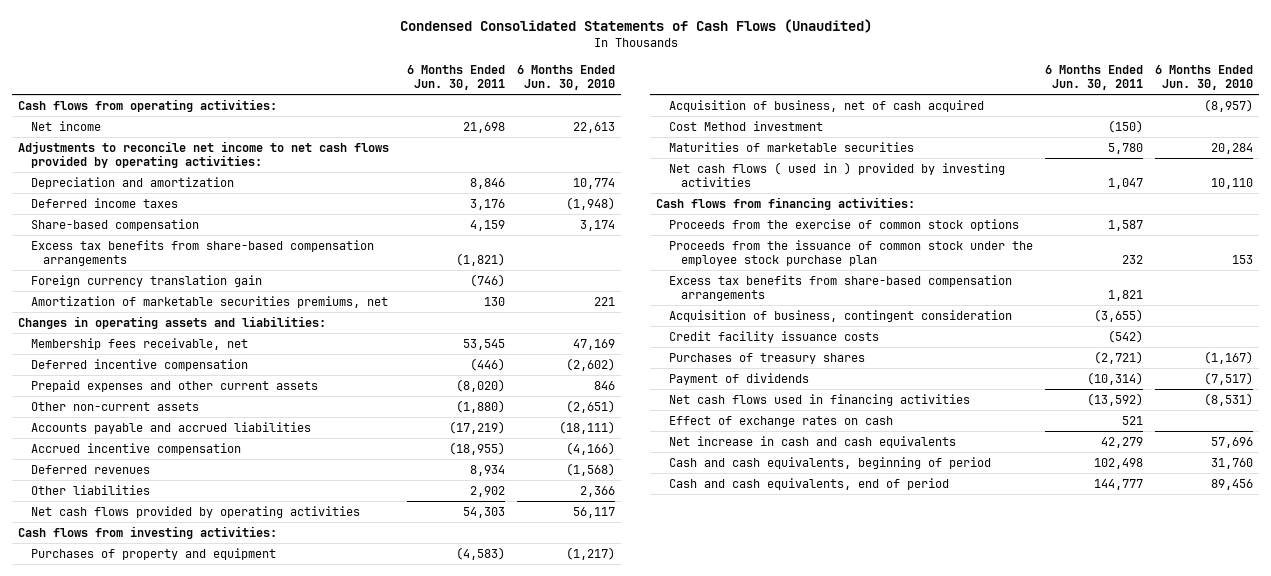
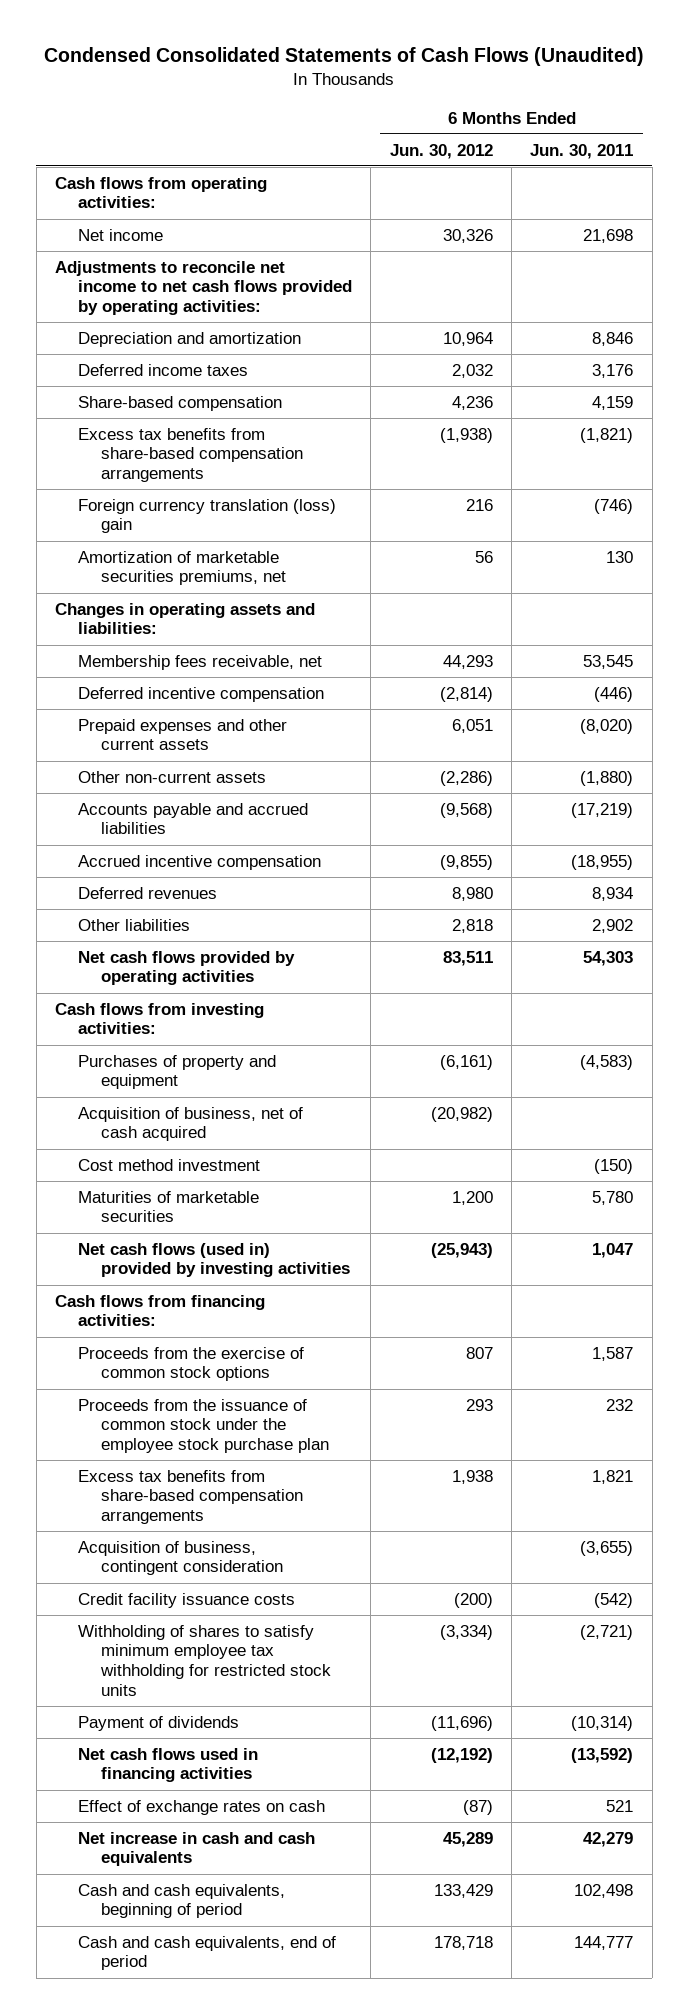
[516,64,615,90] 6 Months Ended Jun. 30, 2010 -> none
none -> [389,143,493,159] Jun. 30, 2012
[30,274,262,287] Foreign currency translation gain -> [77,498,336,534] Foreign currency translation (loss) gain
[668,120,823,131] Cost Method investment -> [77,1158,260,1171] Cost method investment
[668,161,1005,188] Net cash flows ( used in ) provided by investing activities -> [77,1242,350,1278] Net cash flows (used in) provided by investing activities
[668,352,865,364] Purchases of treasury shares -> [77,1624,331,1696] Withholding of shares to satisfy minimum employee tax withholding for restricted stock units

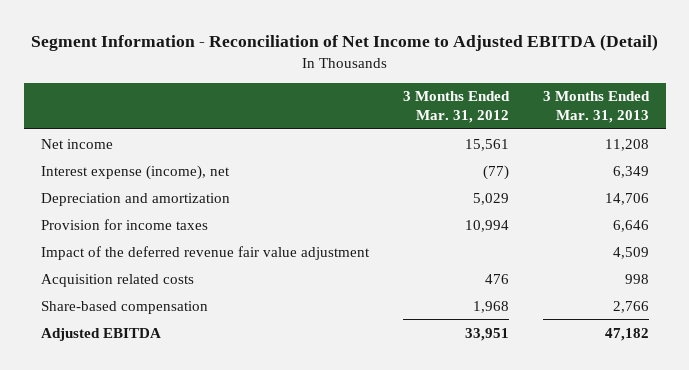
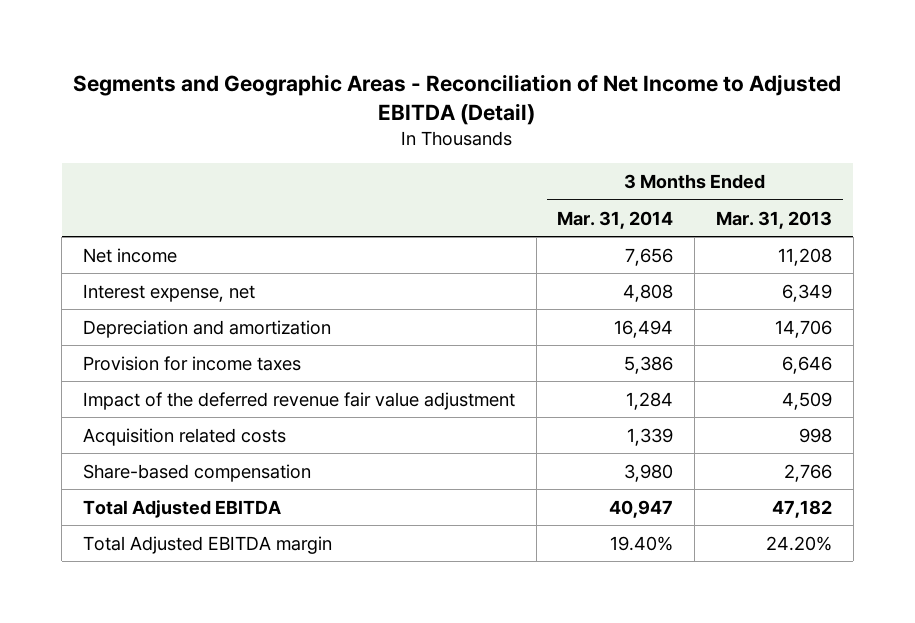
[30,34,658,52] Segment Information - Reconciliation of Net Income to Adjusted EBITDA (Detail) -> [73,73,842,125] Segments and Geographic Areas - Reconciliation of Net Income to Adjusted EBITDA (Detail)
[402,91,510,124] 3 Months Ended Mar. 31, 2012 -> none
none -> [557,210,674,229] Mar. 31, 2014
[40,164,230,180] Interest expense (income), net -> [82,283,255,302] Interest expense, net
[40,327,161,341] Adjusted EBITDA -> [82,499,281,518] Total Adjusted EBITDA
none -> [82,535,332,554] Total Adjusted EBITDA margin

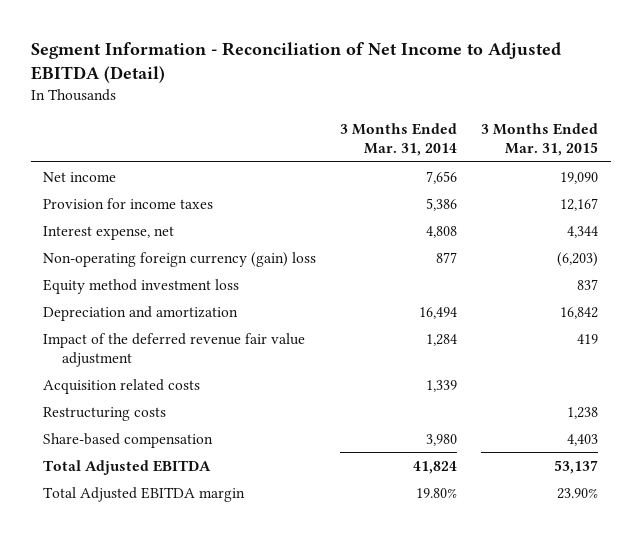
[73,73,842,125] Segments and Geographic Areas - Reconciliation of Net Income to Adjusted EBITDA (Detail) -> [31,42,562,84] Segment Information - Reconciliation of Net Income to Adjusted EBITDA (Detail)
[715,210,832,229] Mar. 31, 2013 -> none
none -> [481,123,599,157] 3 Months Ended Mar. 31, 2015
[82,355,301,371] Provision for income taxes -> [43,197,214,209] Provision for income taxes
none -> [43,251,317,267] Non-operating foreign currency (gain) loss
none -> [43,278,240,294] Equity method investment loss
none -> [43,406,167,421] Restructuring costs
[609,499,674,518] 40,947 -> [413,460,458,474] 41,824
[610,535,674,551] 19.40% -> [416,487,458,498] 19.80%

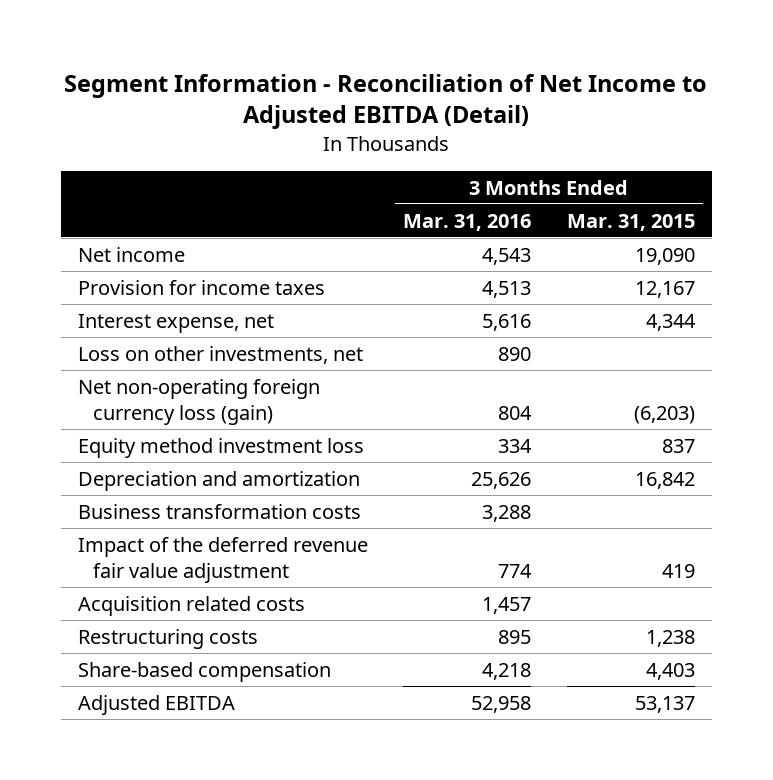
[340,123,458,157] 3 Months Ended Mar. 31, 2014 -> none
none -> [403,213,532,231] Mar. 31, 2016
none -> [78,345,364,364] Loss on other investments, net
[43,251,317,267] Non-operating foreign currency (gain) loss -> [78,378,321,425] Net non-operating foreign currency loss (gain)
none -> [78,503,362,519] Business transformation costs
[43,486,246,502] Total Adjusted EBITDA margin -> none
[43,459,212,475] Total Adjusted EBITDA -> [78,694,236,715] Adjusted EBITDA

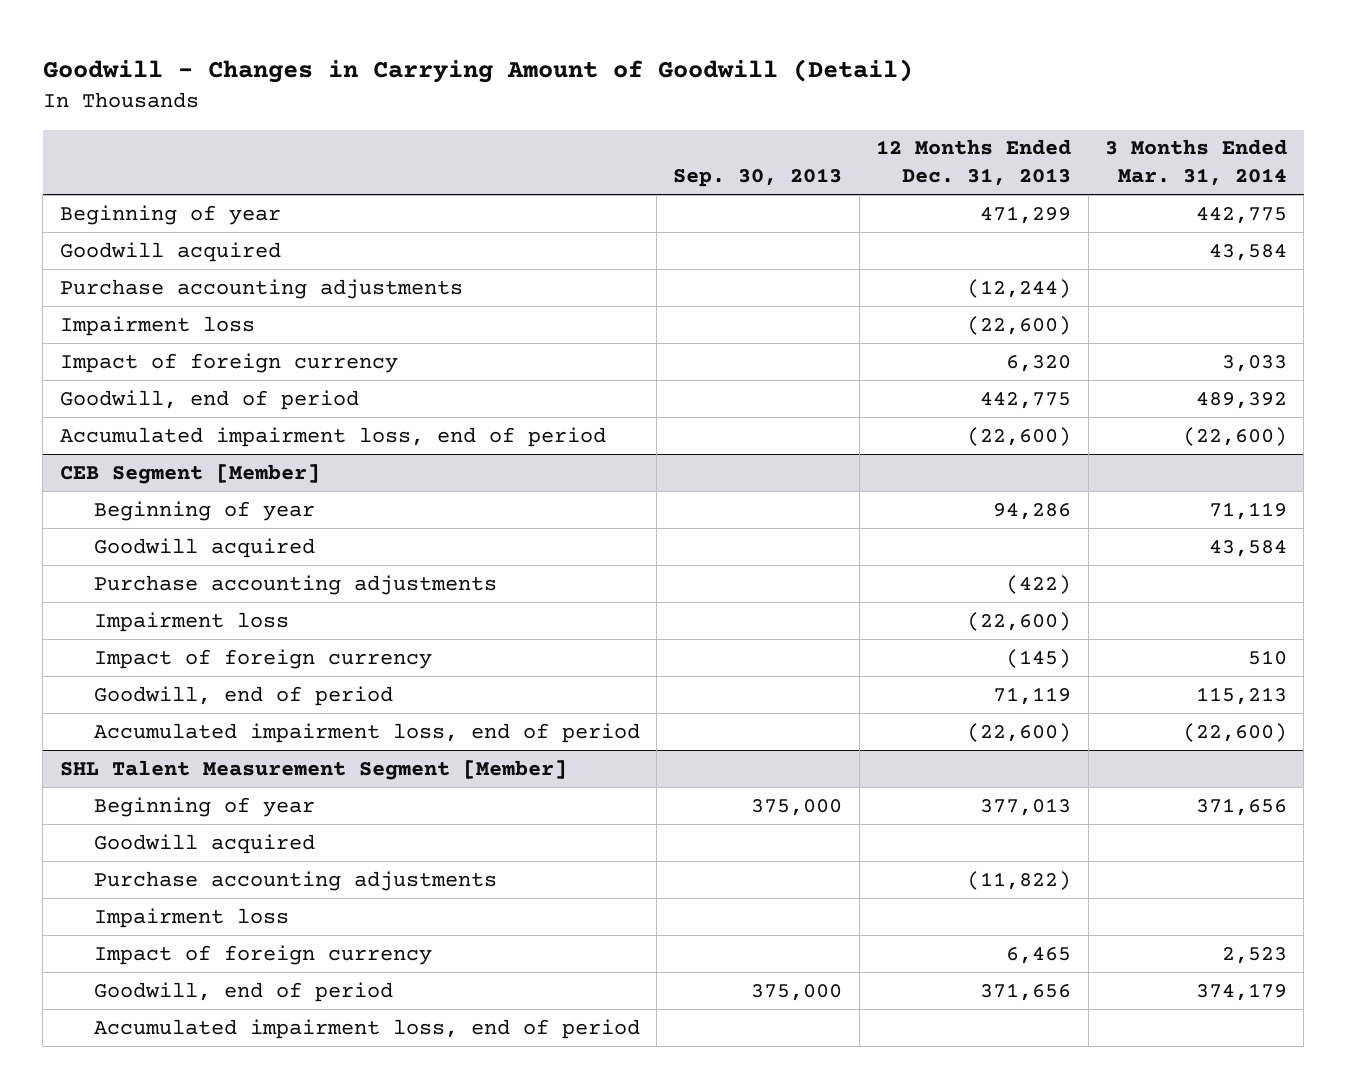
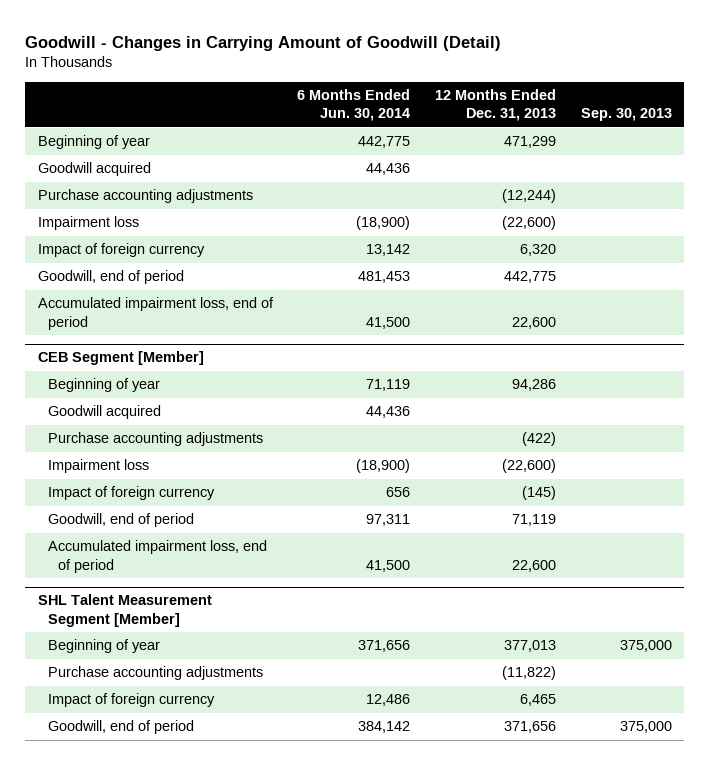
[1104,139,1287,187] 3 Months Ended Mar. 31, 2014 -> none
none -> [297,88,411,122] 6 Months Ended Jun. 30, 2014
[967,426,1072,446] (22,600) -> [511,316,556,329] 22,600
[967,722,1072,742] (22,600) -> [511,559,556,572] 22,600
[93,833,315,854] Goodwill acquired -> none
[93,907,289,928] Impairment loss -> none
[93,1018,640,1039] Accumulated impairment loss, end of period -> none

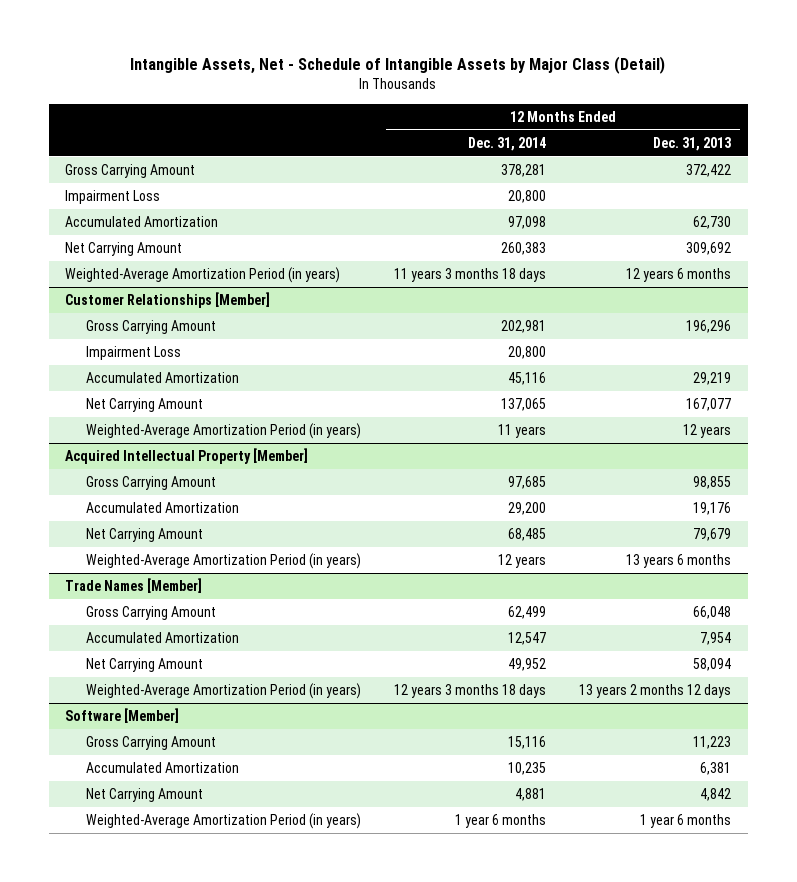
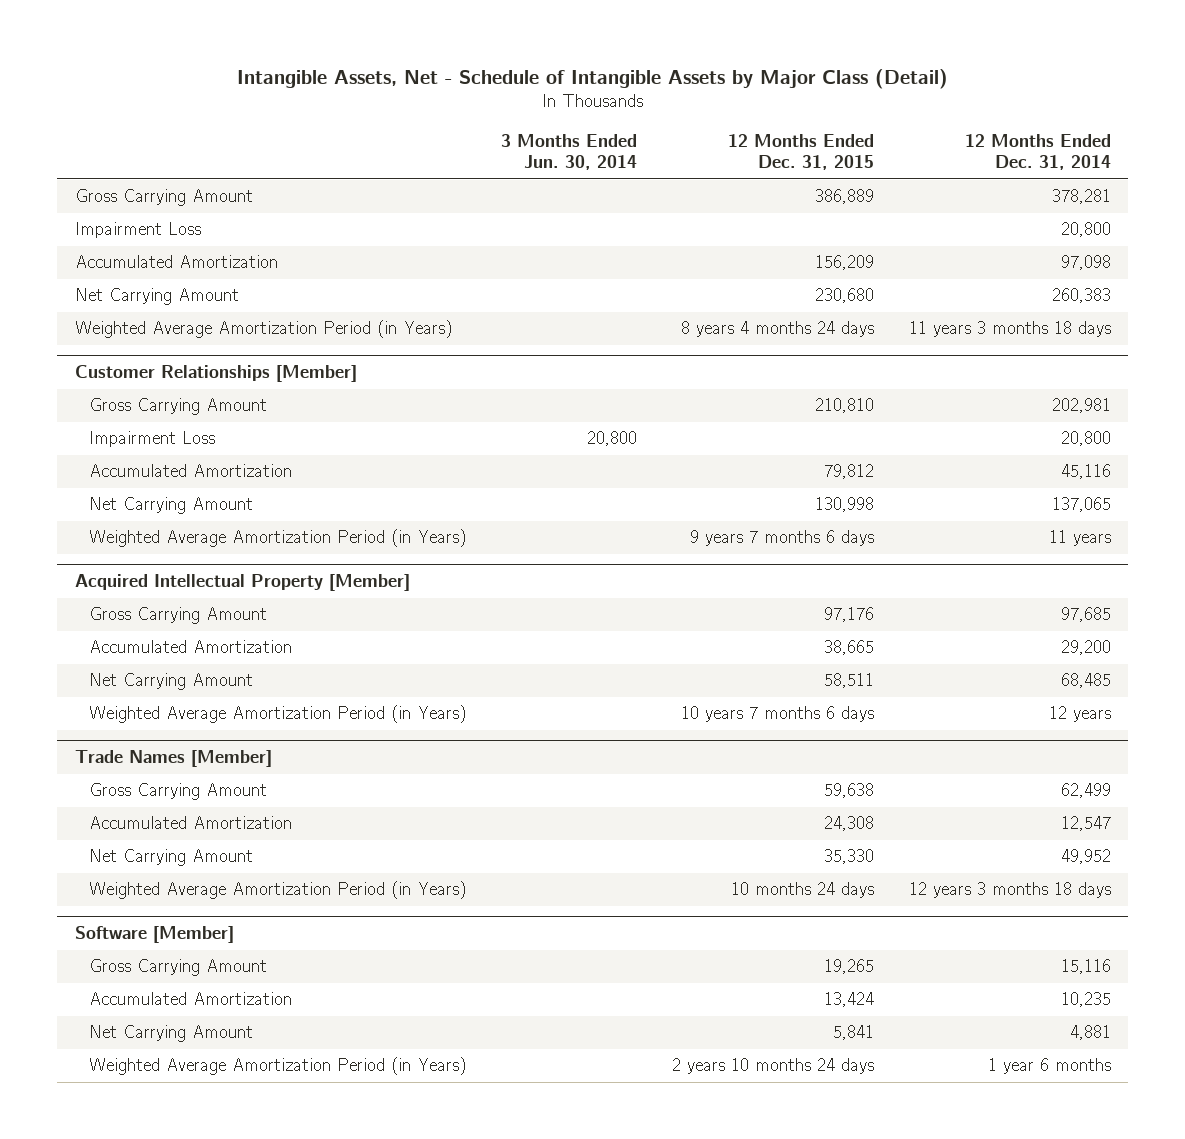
[653,136,732,151] Dec. 31, 2013 -> none
none -> [500,134,637,171] 3 Months Ended Jun. 30, 2014
none -> [727,134,874,171] 12 Months Ended Dec. 31, 2015
[65,267,341,284] Weighted-Average Amortization Period (in years) -> [74,320,452,339] Weighted Average Amortization Period (in Years)
[86,423,362,440] Weighted-Average Amortization Period (in years) -> [88,529,466,548] Weighted Average Amortization Period (in Years)
[86,553,362,570] Weighted-Average Amortization Period (in years) -> [88,705,466,724] Weighted Average Amortization Period (in Years)
[86,683,362,700] Weighted-Average Amortization Period (in years) -> [88,881,466,900] Weighted Average Amortization Period (in Years)
[86,813,362,830] Weighted-Average Amortization Period (in years) -> [88,1057,466,1076] Weighted Average Amortization Period (in Years)

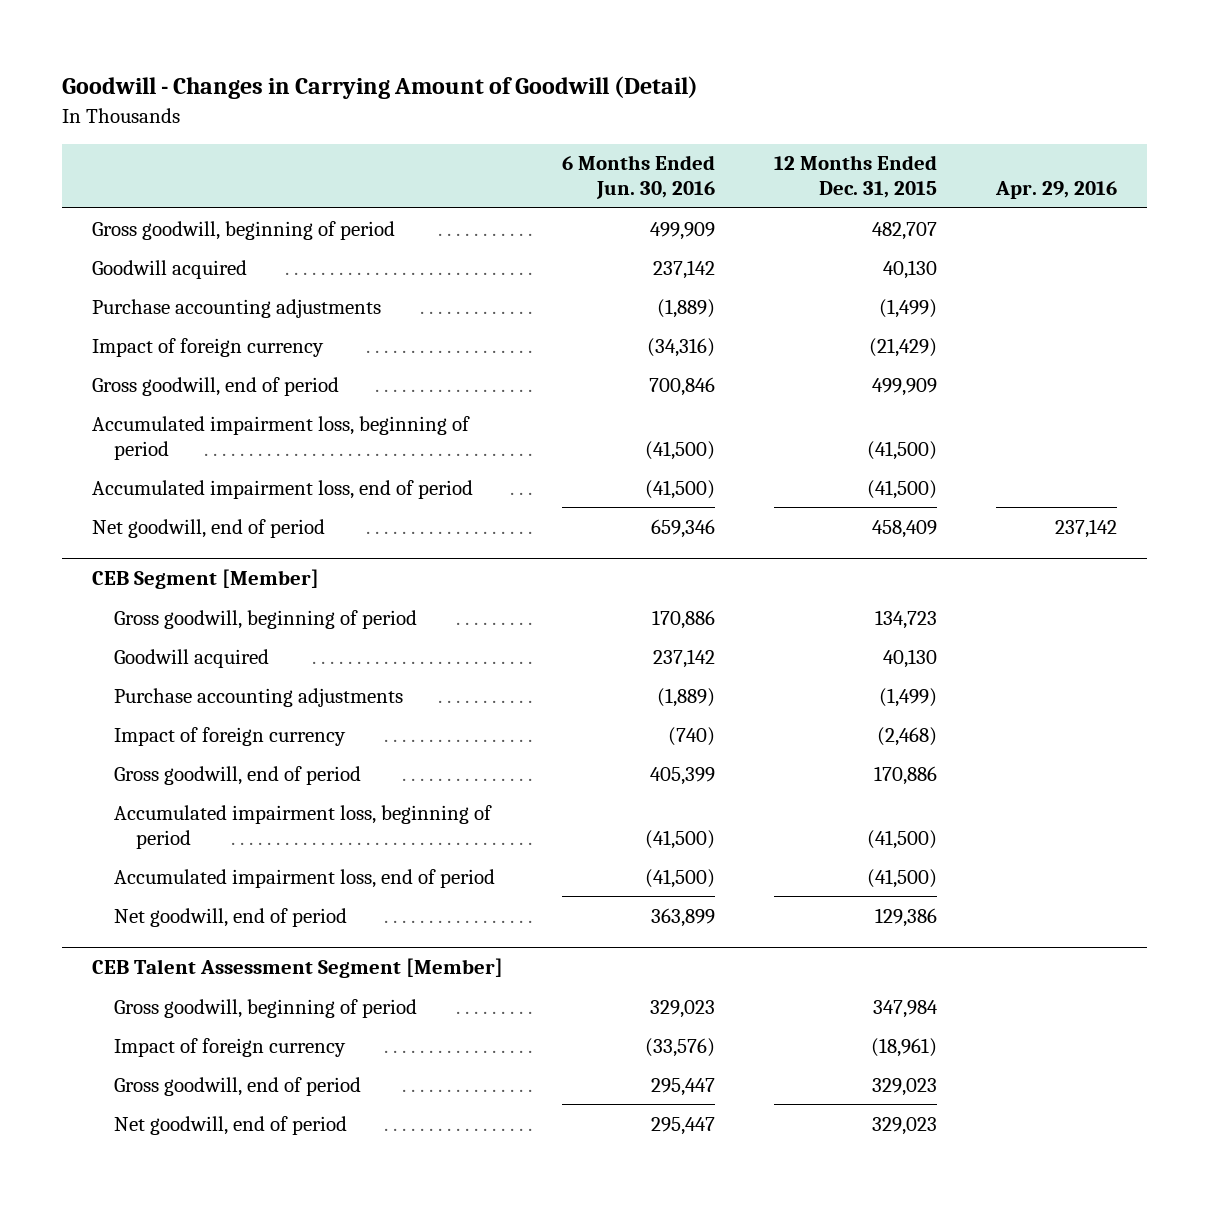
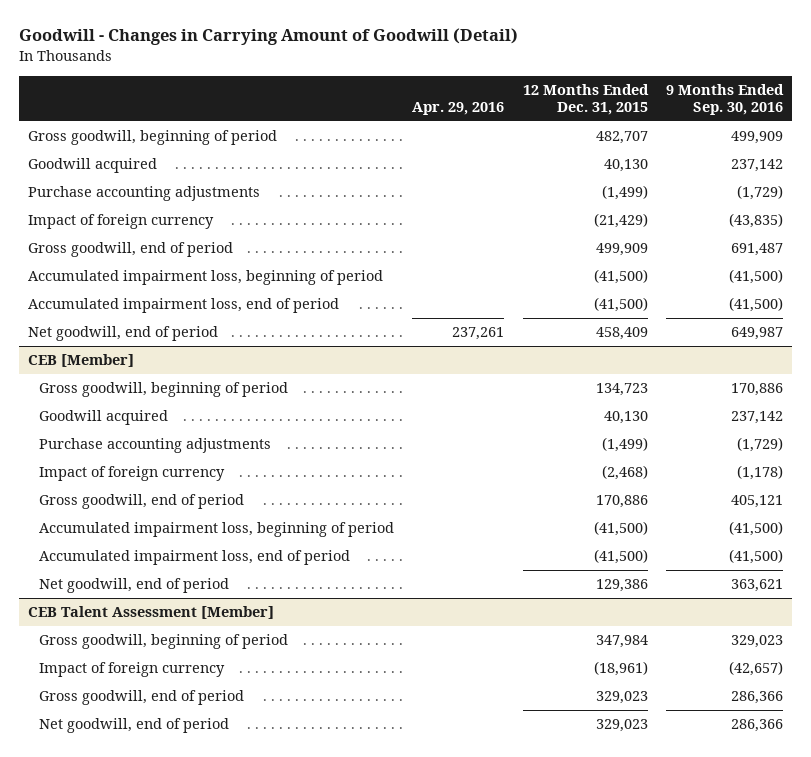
[561,155,715,200] 6 Months Ended Jun. 30, 2016 -> none
none -> [665,83,784,116] 9 Months Ended Sep. 30, 2016
[1055,518,1118,538] 237,142 -> [452,327,505,341] 237,261
[91,569,319,590] CEB Segment [Member] -> [27,354,134,368] CEB [Member]
[91,958,503,979] CEB Talent Assessment Segment [Member] -> [27,606,274,620] CEB Talent Assessment [Member]

